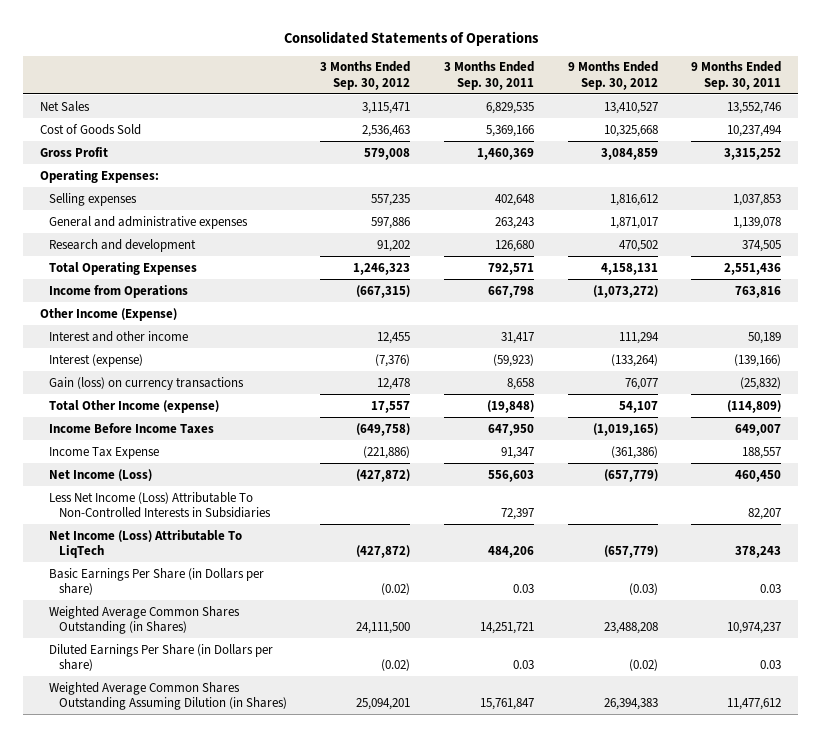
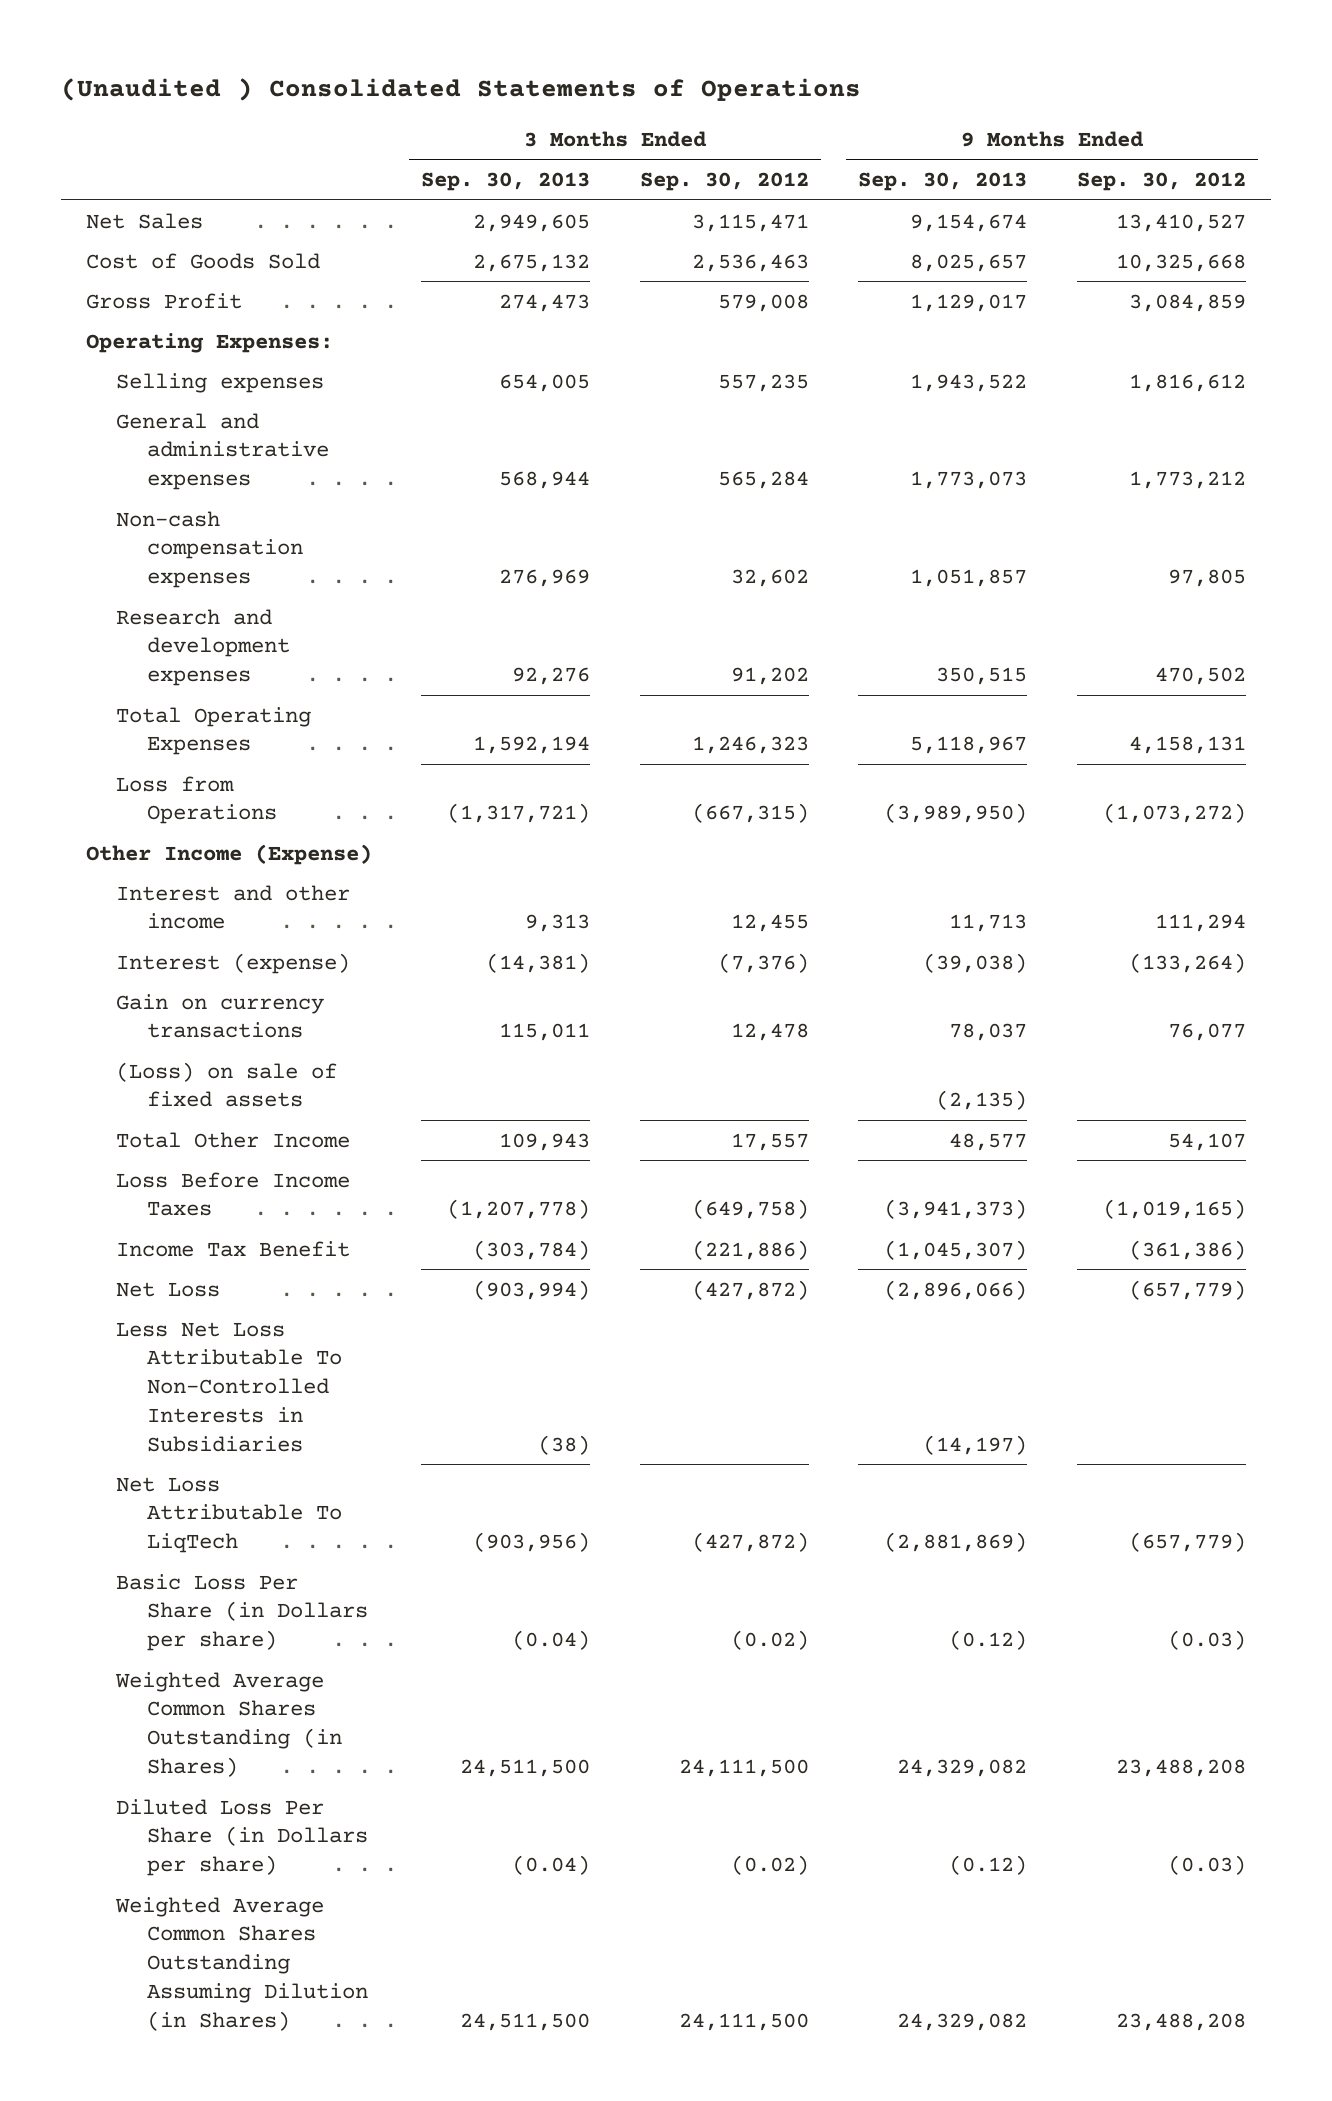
[283,30,539,46] Consolidated Statements of Operations -> [61,78,862,102] (Unaudited ) Consolidated Statements of Operations
[444,61,535,90] 3 Months Ended Sep. 30, 2011 -> none
[691,61,782,90] 9 Months Ended Sep. 30, 2011 -> none
none -> [421,171,591,191] Sep. 30, 2013
none -> [858,171,1028,191] Sep. 30, 2013
[371,216,411,229] 597,886 -> [717,471,809,490] 565,284
[609,216,658,229] 1,871,017 -> [1128,471,1246,490] 1,773,212
none -> [116,510,304,589] Non-cash compensation expenses
[49,238,197,252] Research and development -> [116,608,291,687] Research and development expenses
[49,284,189,298] Income from Operations -> [116,775,278,825] Loss from Operations
[49,376,245,390] Gain (loss) on currency transactions -> [116,993,325,1039] Gain on currency transactions
none -> [116,1061,338,1108] (Loss) on sale of fixed assets
[49,399,220,413] Total Other Income (expense) -> [116,1131,351,1148] Total Other Income
[49,422,215,434] Income Before Income Taxes -> [116,1171,351,1217] Loss Before Income Taxes
[49,446,160,459] Income Tax Expense -> [116,1240,351,1257] Income Tax Benefit
[49,468,153,481] Net Income (Loss) -> [116,1281,221,1297] Net Loss
[49,491,271,519] Less Net Income (Loss) Attributable To Non-Controlled Interests in Subsidiaries -> [116,1321,343,1452] Less Net Loss Attributable To Non-Controlled Interests in Subsidiaries
[49,529,243,559] Net Income (Loss) Attributable To LiqTech -> [116,1476,343,1554] Net Loss Attributable To LiqTech
[49,567,265,596] Basic Earnings Per Share (in Dollars per share) -> [116,1573,369,1652] Basic Loss Per Share (in Dollars per share)
[49,643,274,672] Diluted Earnings Per Share (in Dollars per share) -> [116,1798,369,1877] Diluted Loss Per Share (in Dollars per share)
[628,659,658,672] (0.02) -> [1167,1855,1246,1876] (0.03)
[356,698,411,711] 25,094,201 -> [678,2012,809,2031] 24,111,500
[603,698,658,711] 26,394,383 -> [1115,2012,1246,2031] 23,488,208

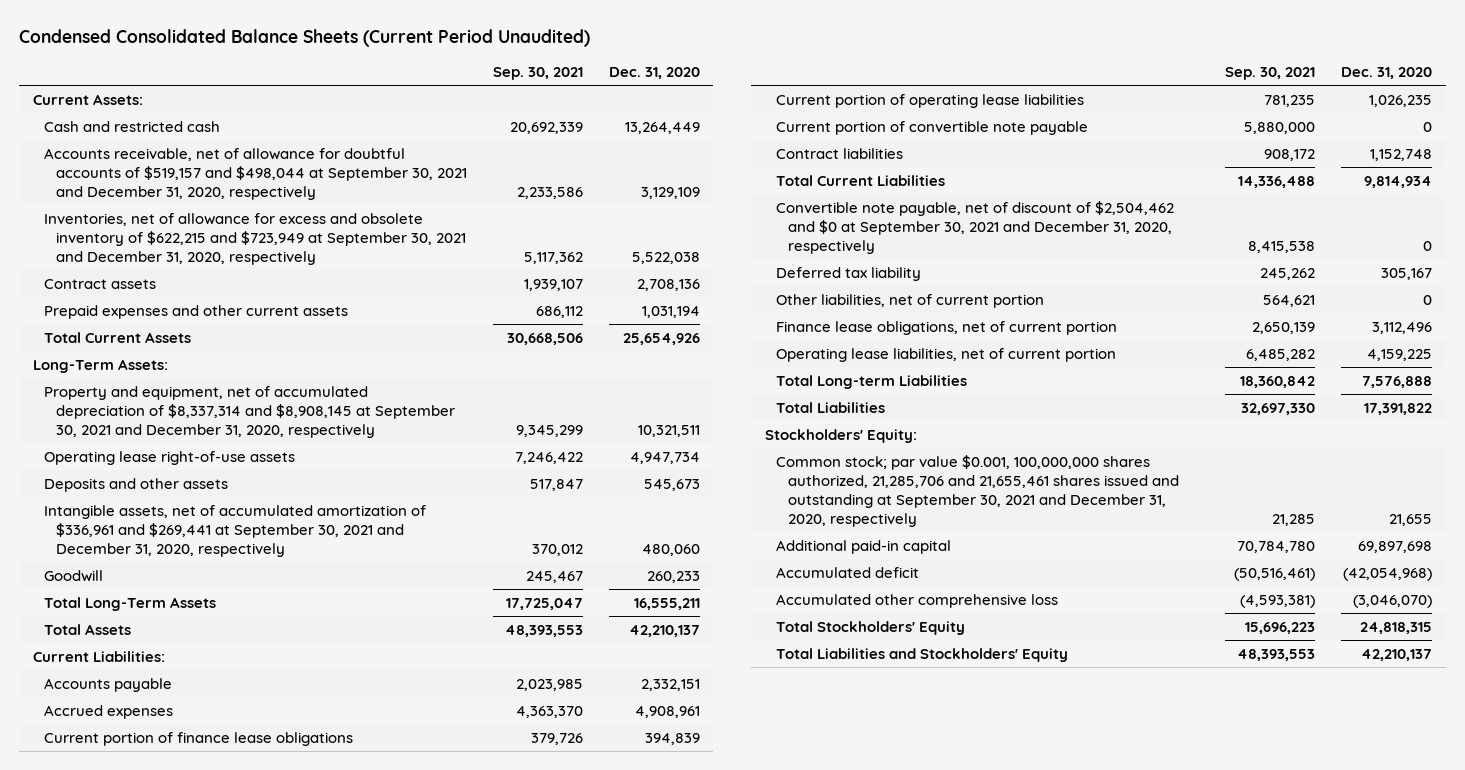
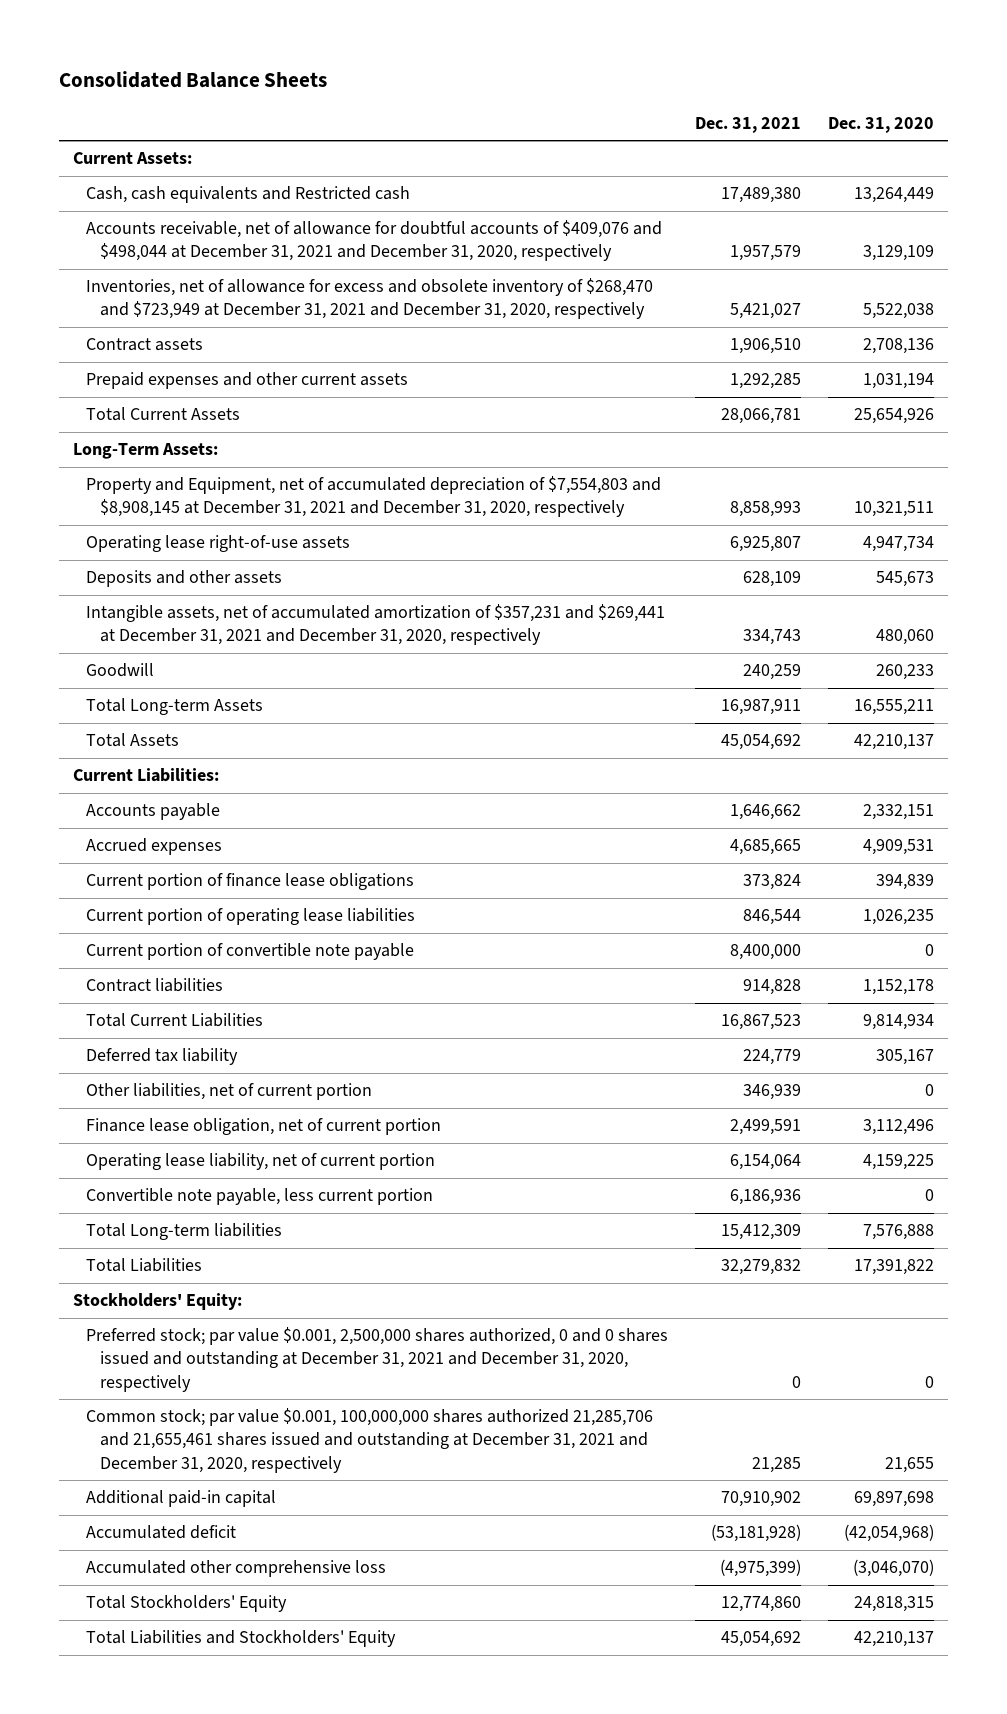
[19,28,591,47] Condensed Consolidated Balance Sheets (Current Period Unaudited) -> [59,71,328,89] Consolidated Balance Sheets
[493,67,584,81] Sep. 30, 2021 -> none
none -> [695,116,802,133] Dec. 31, 2021
[44,121,221,133] Cash and restricted cash -> [86,186,411,204] Cash, cash equivalents and Restricted cash
[44,148,467,200] Accounts receivable, net of allowance for doubtful accounts of $519,157 and $498,044 at September 30, 2021 and December 31, 2020, respectively -> [86,220,663,262] Accounts receivable, net of allowance for doubtful accounts of $409,076 and $498,044 at December 31, 2021 and December 31, 2020, respectively
[44,213,466,265] Inventories, net of allowance for excess and obsolete inventory of $622,215 and $723,949 at September 30, 2021 and December 31, 2020, respectively -> [86,278,654,320] Inventories, net of allowance for excess and obsolete inventory of $268,470 and $723,949 at December 31, 2021 and December 31, 2020, respectively
[44,386,455,438] Property and equipment, net of accumulated depreciation of $8,337,314 and $8,908,145 at September 30, 2021 and December 31, 2020, respectively -> [86,476,662,518] Property and Equipment, net of accumulated depreciation of $7,554,803 and $8,908,145 at December 31, 2021 and December 31, 2020, respectively
[44,505,427,557] Intangible assets, net of accumulated amortization of $336,961 and $269,441 at September 30, 2021 and December 31, 2020, respectively -> [86,604,666,646] Intangible assets, net of accumulated amortization of $357,231 and $269,441 at December 31, 2021 and December 31, 2020, respectively
[44,597,217,612] Total Long-Term Assets -> [86,698,264,716] Total Long-term Assets
[635,706,701,719] 4,908,961 -> [863,839,935,856] 4,909,531
[1370,149,1433,162] 1,152,748 -> [863,979,935,996] 1,152,178
[776,201,1175,254] Convertible note payable, net of discount of $2,504,462 and $0 at September 30, 2021 and December 31, 2020, respectively -> none
[776,321,1118,336] Finance lease obligations, net of current portion -> [86,1118,442,1136] Finance lease obligation, net of current portion
[776,348,1117,363] Operating lease liabilities, net of current portion -> [86,1153,436,1171] Operating lease liability, net of current portion
none -> [86,1188,434,1206] Convertible note payable, less current portion
[776,375,968,390] Total Long-term Liabilities -> [86,1223,283,1241] Total Long-term liabilities
none -> [86,1327,669,1392] Preferred stock; par value $0.001, 2,500,000 shares authorized, 0 and 0 shares issued and outstanding at December 31, 2021 and December 31, 2020, respectively
[776,455,1179,527] Common stock; par value $0.001, 100,000,000 shares authorized, 21,285,706 and 21,655,461 shares issued and outstanding at September 30, 2021 and December 31, 2020, respectively -> [86,1408,654,1473] Common stock; par value $0.001, 100,000,000 shares authorized 21,285,706 and 21,655,461 shares issued and outstanding at December 31, 2021 and December 31, 2020, respectively

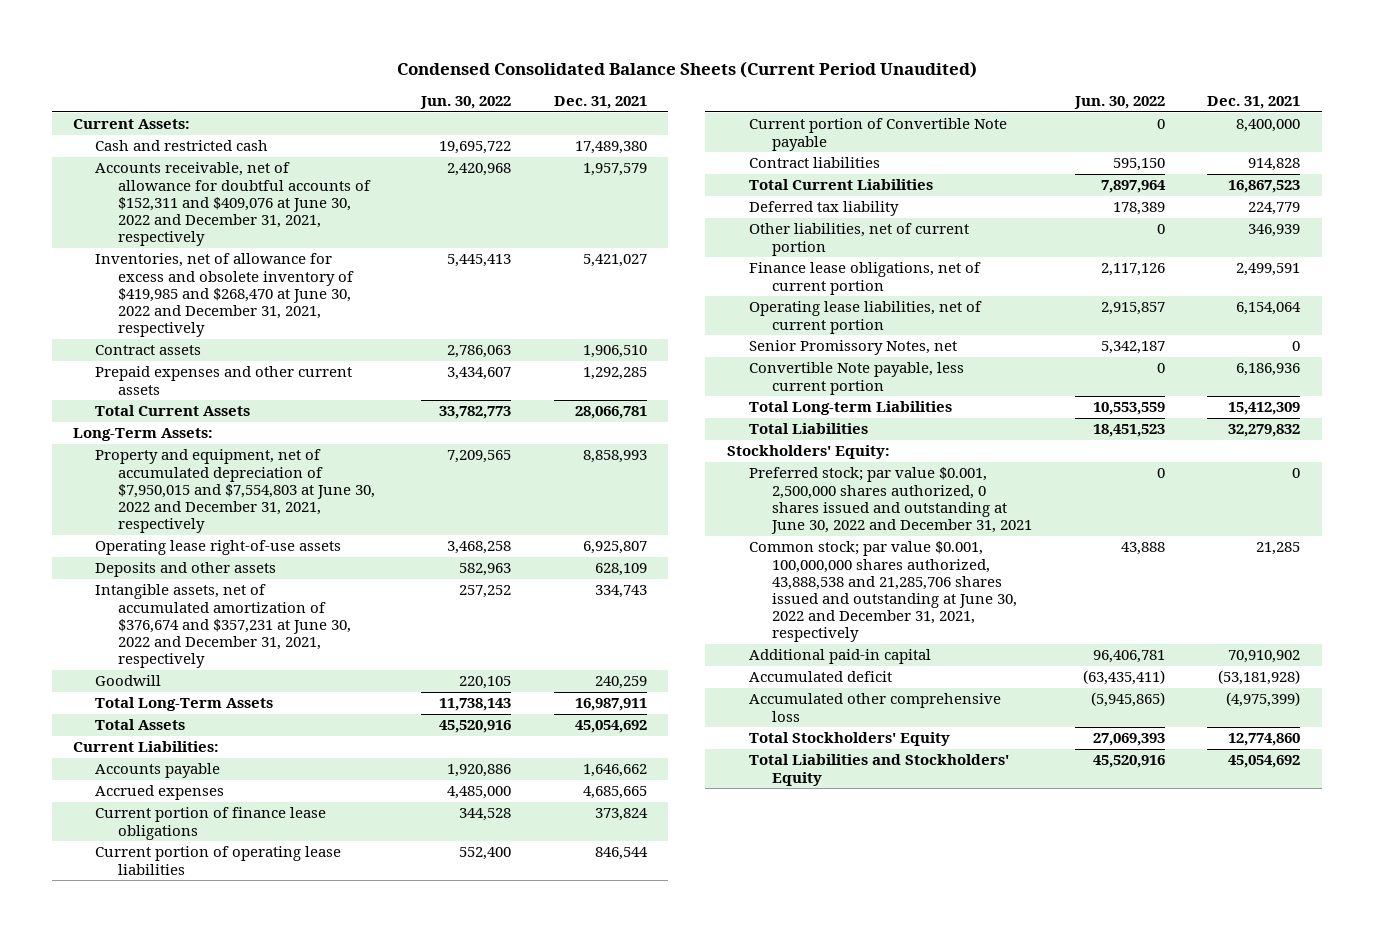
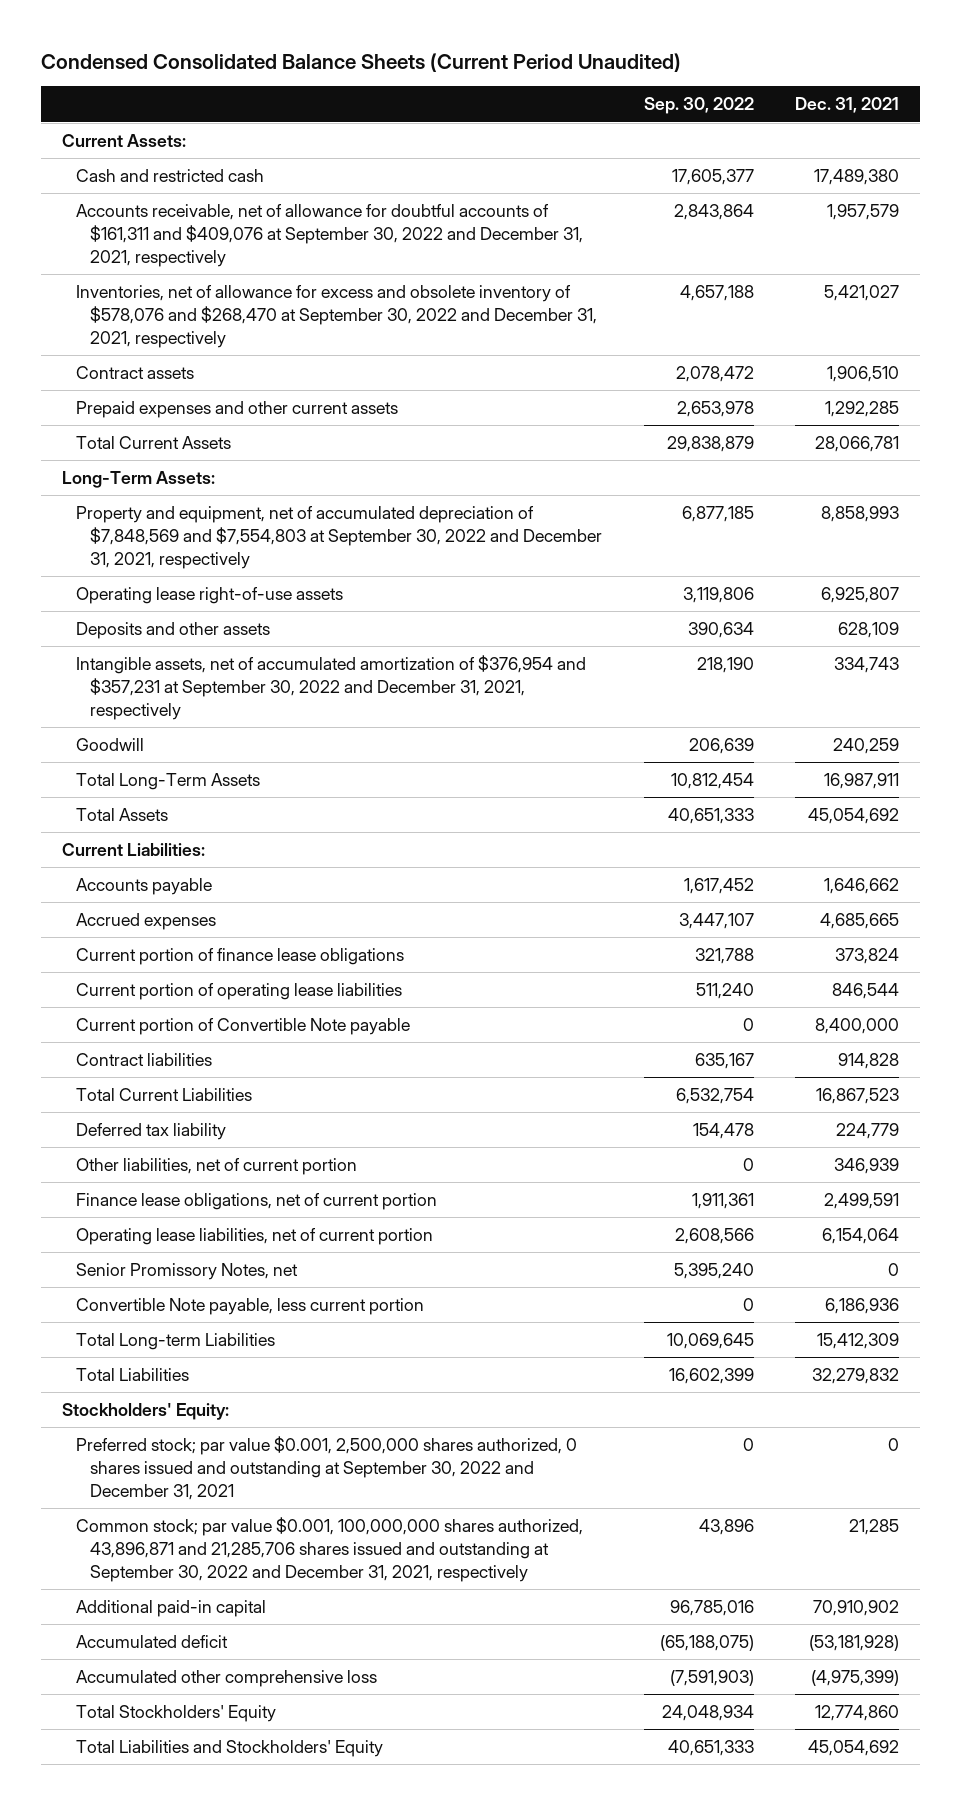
[419,96,511,110] Jun. 30, 2022 -> none
none -> [643,97,754,115] Sep. 30, 2022
[95,162,372,247] Accounts receivable, net of allowance for doubtful accounts of $152,311 and $409,076 at June 30, 2022 and December 31, 2021, respectively -> [76,204,584,267] Accounts receivable, net of allowance for doubtful accounts of $161,311 and $409,076 at September 30, 2022 and December 31, 2021, respectively
[95,253,355,338] Inventories, net of allowance for excess and obsolete inventory of $419,985 and $268,470 at June 30, 2022 and December 31, 2021, respectively -> [76,285,598,348] Inventories, net of allowance for excess and obsolete inventory of $578,076 and $268,470 at September 30, 2022 and December 31, 2021, respectively
[95,449,376,534] Property and equipment, net of accumulated depreciation of $7,950,015 and $7,554,803 at June 30, 2022 and December 31, 2021, respectively -> [76,506,603,569] Property and equipment, net of accumulated depreciation of $7,848,569 and $7,554,803 at September 30, 2022 and December 31, 2021, respectively
[95,584,352,669] Intangible assets, net of accumulated amortization of $376,674 and $357,231 at June 30, 2022 and December 31, 2021, respectively -> [76,655,587,720] Intangible assets, net of accumulated amortization of $376,954 and $357,231 at September 30, 2022 and December 31, 2021, respectively
[749,467,1032,534] Preferred stock; par value $0.001, 2,500,000 shares authorized, 0 shares issued and outstanding at June 30, 2022 and December 31, 2021 -> [76,1436,578,1500] Preferred stock; par value $0.001, 2,500,000 shares authorized, 0 shares issued and outstanding at September 30, 2022 and December 31, 2021
[749,541,1017,643] Common stock; par value $0.001, 100,000,000 shares authorized, 43,888,538 and 21,285,706 shares issued and outstanding at June 30, 2022 and December 31, 2021, respectively -> [76,1517,584,1582] Common stock; par value $0.001, 100,000,000 shares authorized, 43,896,871 and 21,285,706 shares issued and outstanding at September 30, 2022 and December 31, 2021, respectively

